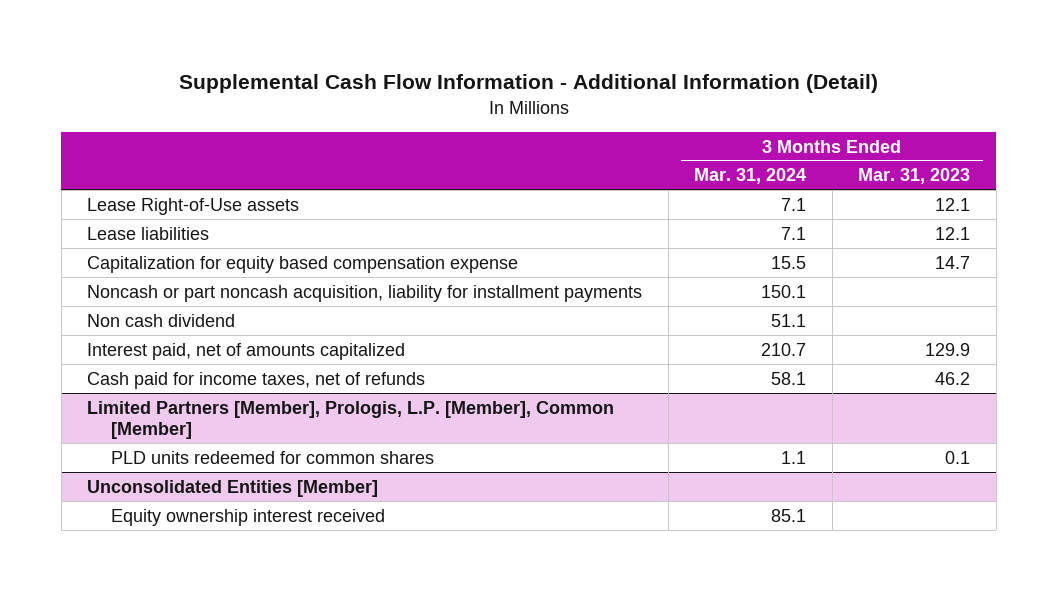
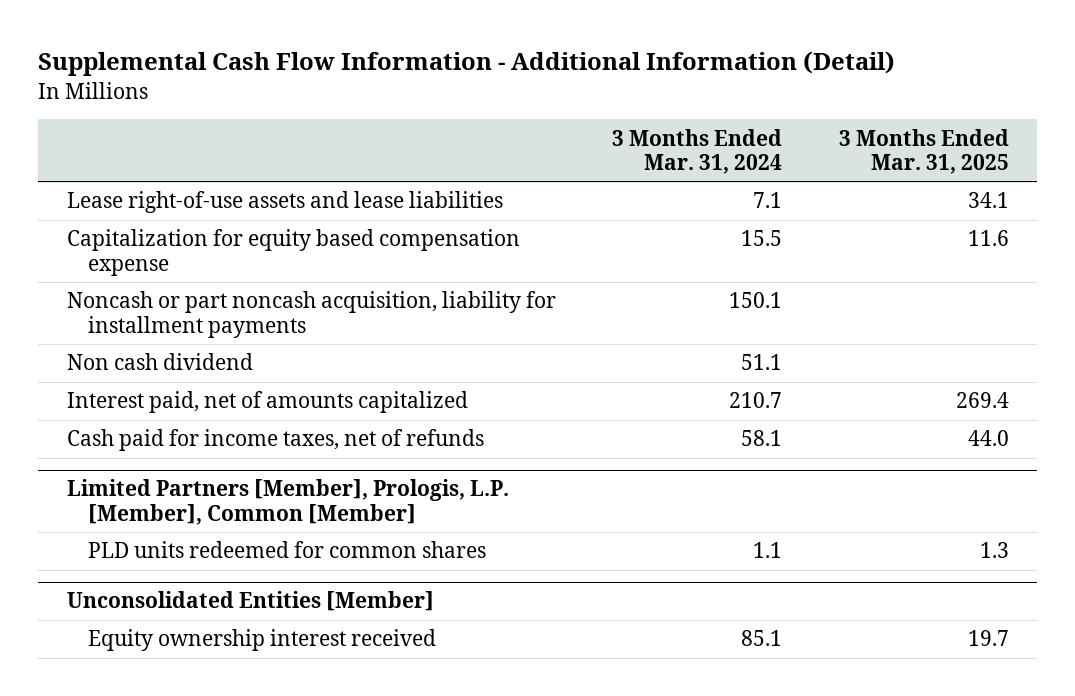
[858,168,971,185] Mar. 31, 2023 -> none
none -> [838,128,1009,174] 3 Months Ended Mar. 31, 2025
[87,226,210,240] Lease liabilities -> none
[87,197,300,215] Lease Right-of-Use assets -> [66,191,503,214] Lease right-of-use assets and lease liabilities

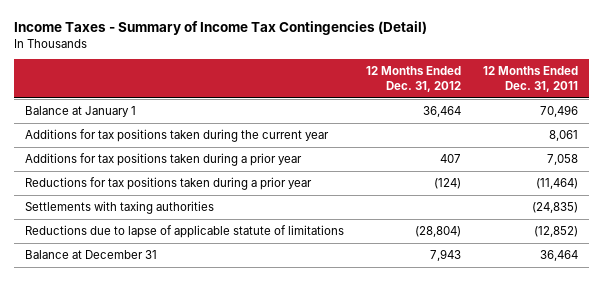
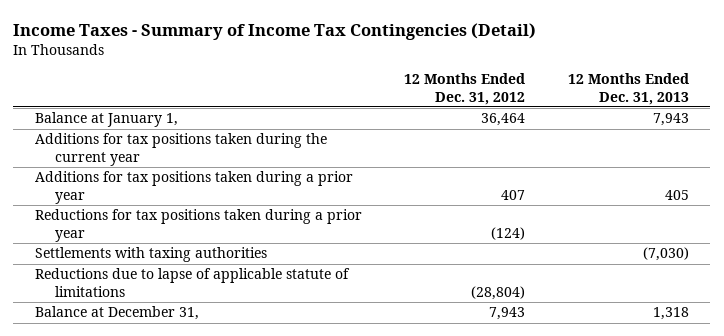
[482,66,578,93] 12 Months Ended Dec. 31, 2011 -> none
none -> [567,73,689,105] 12 Months Ended Dec. 31, 2013
[24,105,136,117] Balance at January 1 -> [34,112,178,128] Balance at January 1,
[24,249,157,259] Balance at December 31 -> [34,306,199,321] Balance at December 31,

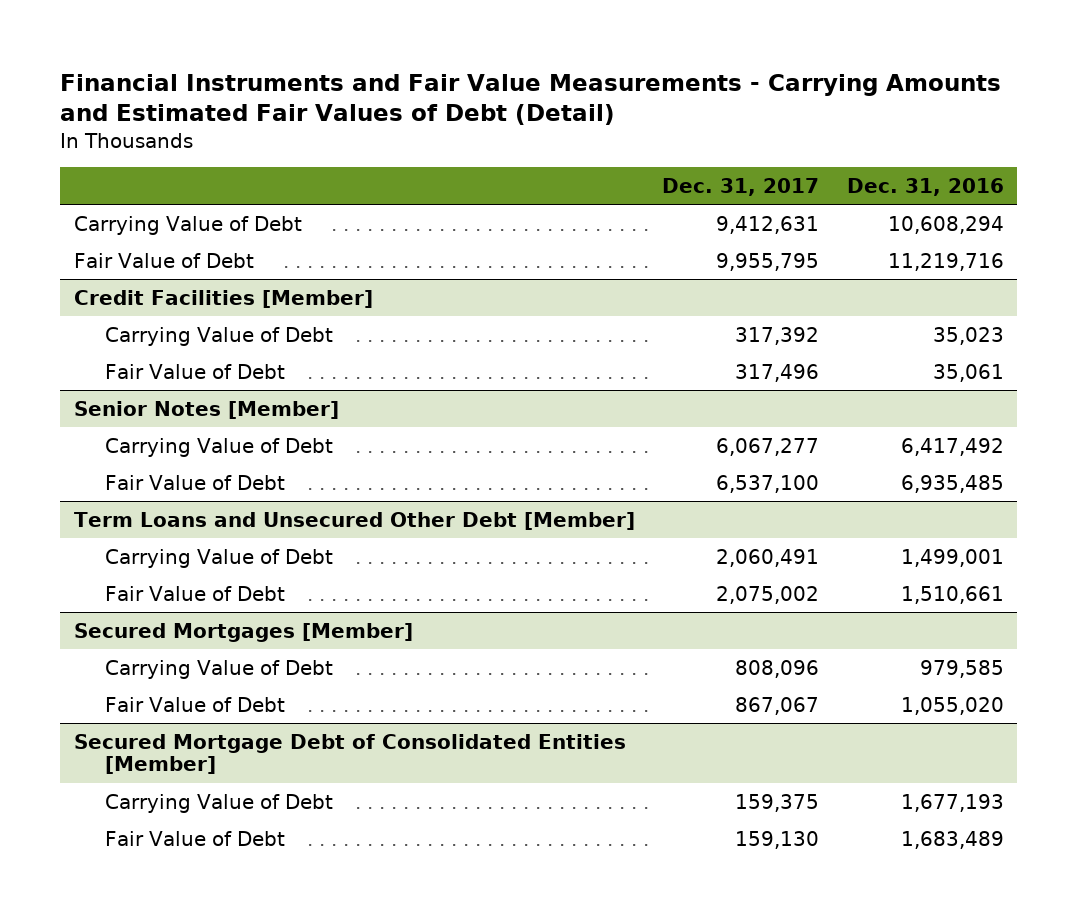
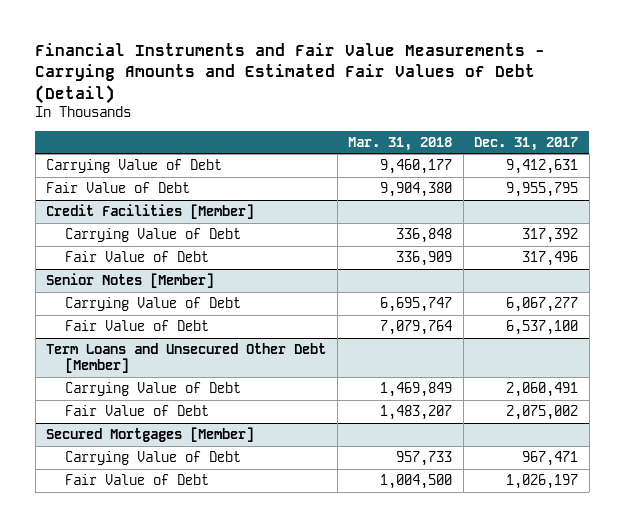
[846,178,1004,197] Dec. 31, 2016 -> none
none -> [348,136,453,151] Mar. 31, 2018
[74,733,627,775] Secured Mortgage Debt of Consolidated Entities [Member] -> none
[105,793,334,813] Carrying Value of Debt -> none
[105,830,286,846] Fair Value of Debt -> none
[735,659,820,678] 808,096 -> [522,451,579,467] 967,471
[735,696,820,715] 867,067 -> [506,474,579,490] 1,026,197

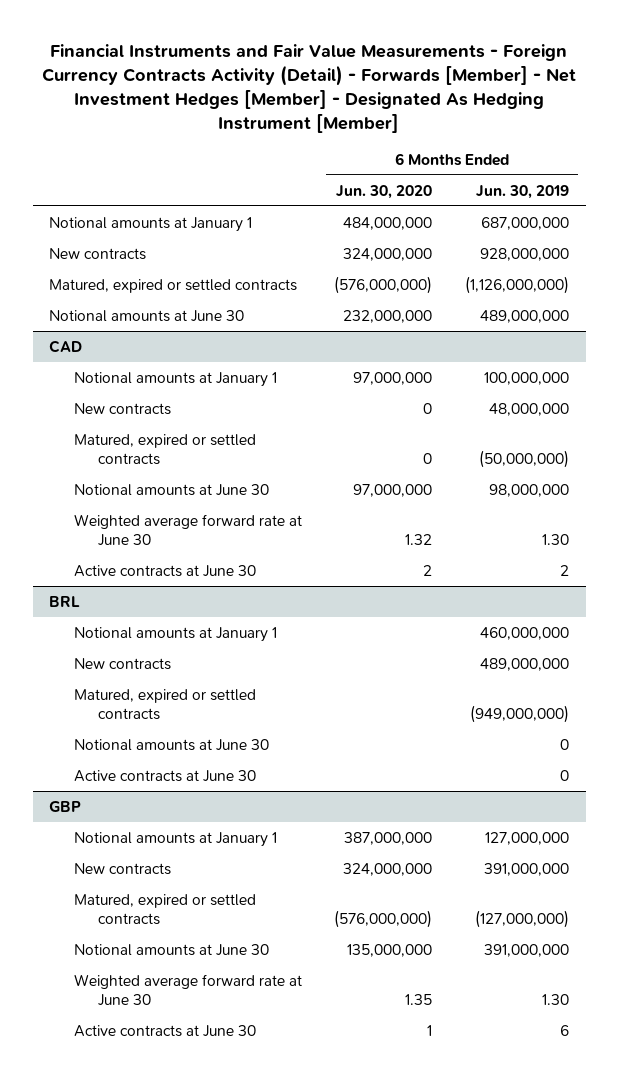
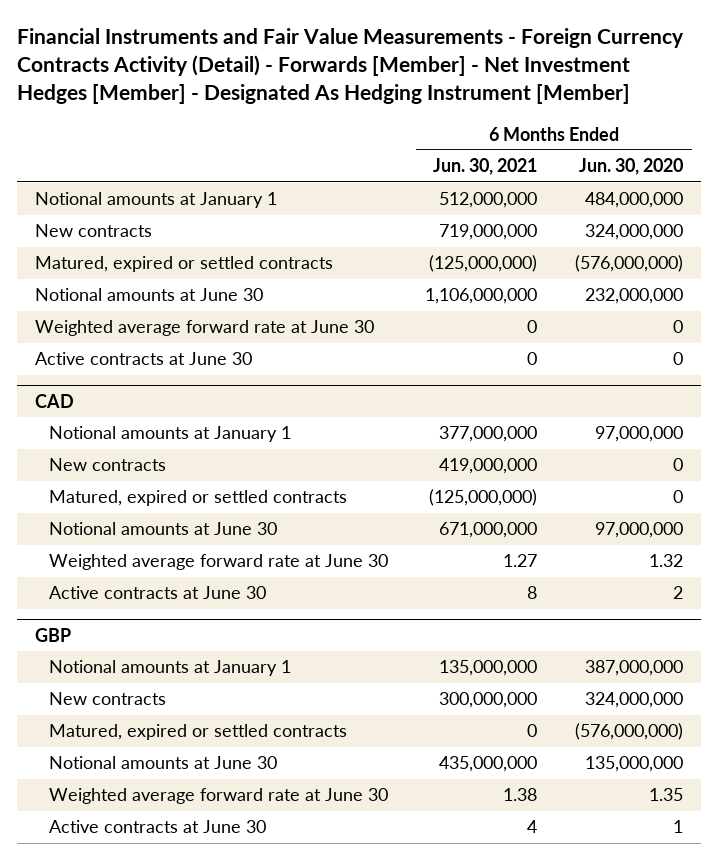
[476,184,570,199] Jun. 30, 2019 -> none
none -> [433,158,538,176] Jun. 30, 2021
none -> [35,320,375,337] Weighted average forward rate at June 30
none -> [35,352,253,366] Active contracts at June 30
[49,595,81,607] BRL -> none
[73,626,277,642] Notional amounts at January 1 -> none
[73,657,171,670] New contracts -> none
[73,688,256,720] Matured, expired or settled contracts -> none
[73,738,269,751] Notional amounts at June 30 -> none
[73,769,256,782] Active contracts at June 30 -> none

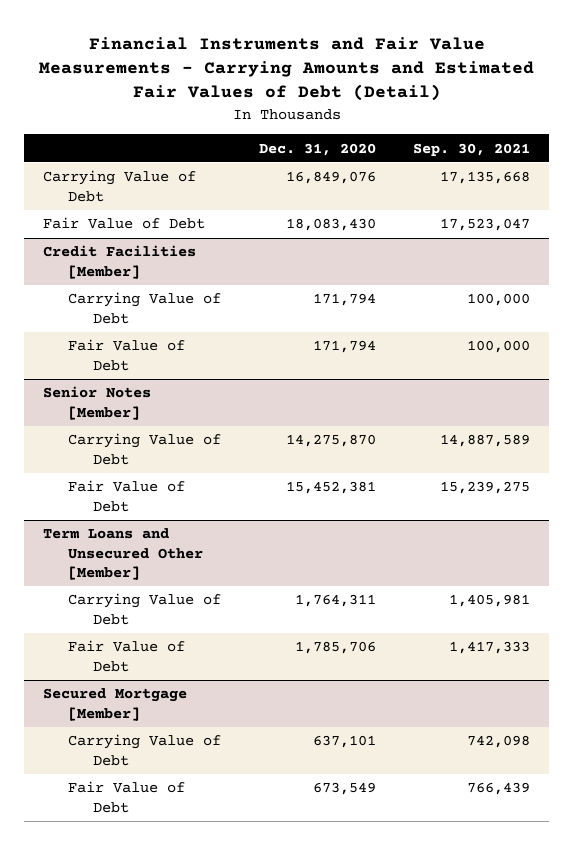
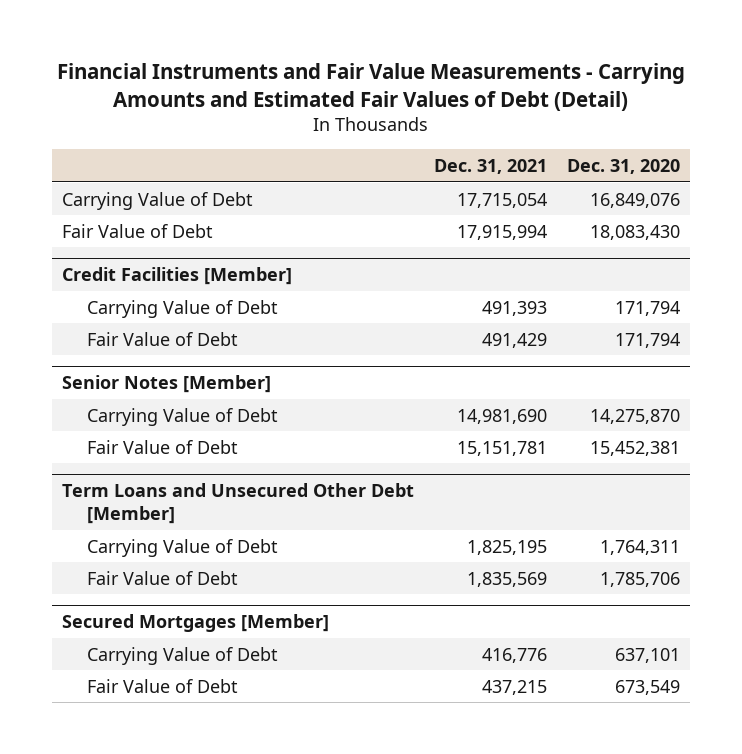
[412,142,530,156] Sep. 30, 2021 -> none
none -> [433,158,547,174] Dec. 31, 2021
[43,528,204,581] Term Loans and Unsecured Other [Member] -> [61,483,414,524] Term Loans and Unsecured Other Debt [Member]
[43,688,188,721] Secured Mortgage [Member] -> [61,614,329,633] Secured Mortgages [Member]

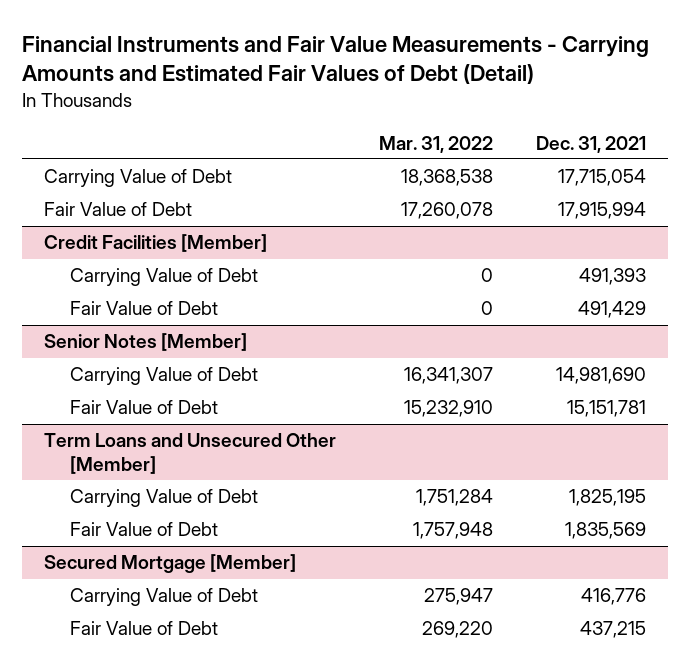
[567,158,681,174] Dec. 31, 2020 -> none
none -> [378,135,493,153] Mar. 31, 2022
[61,483,414,524] Term Loans and Unsecured Other Debt [Member] -> [43,433,336,474] Term Loans and Unsecured Other [Member]
[61,614,329,633] Secured Mortgages [Member] -> [43,554,296,574] Secured Mortgage [Member]

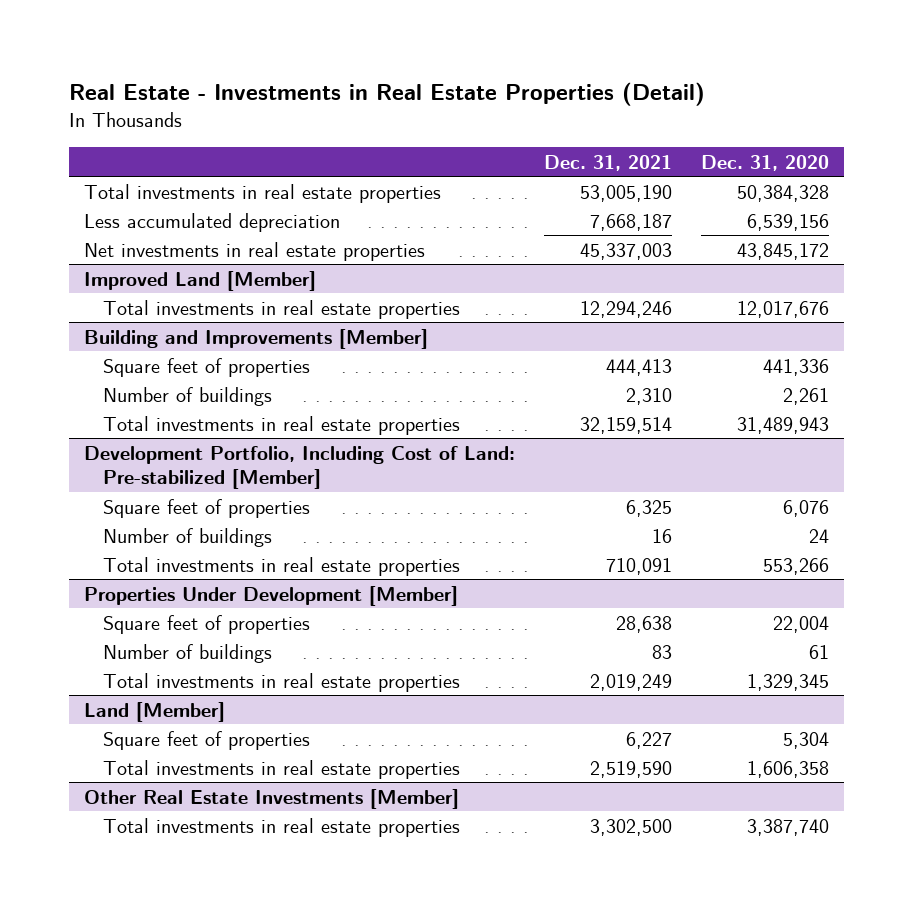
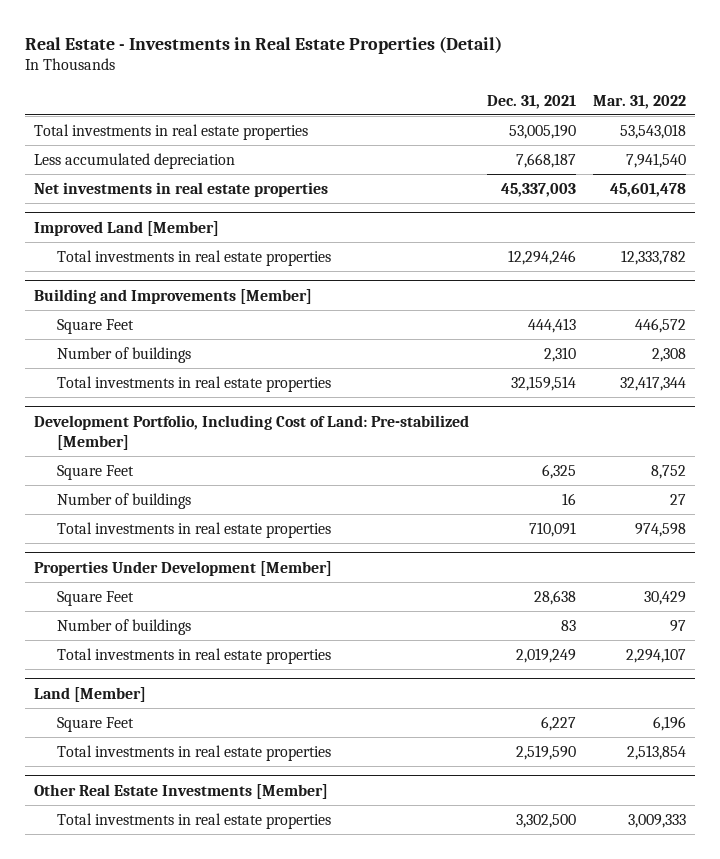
[701,154,830,171] Dec. 31, 2020 -> none
none -> [592,94,686,109] Mar. 31, 2022
[102,357,310,377] Square feet of properties -> [56,318,134,334] Square Feet
[102,498,310,518] Square feet of properties -> [56,464,134,480] Square Feet
[102,614,310,634] Square feet of properties -> [56,590,134,606] Square Feet
[102,730,310,750] Square feet of properties -> [56,716,134,732] Square Feet

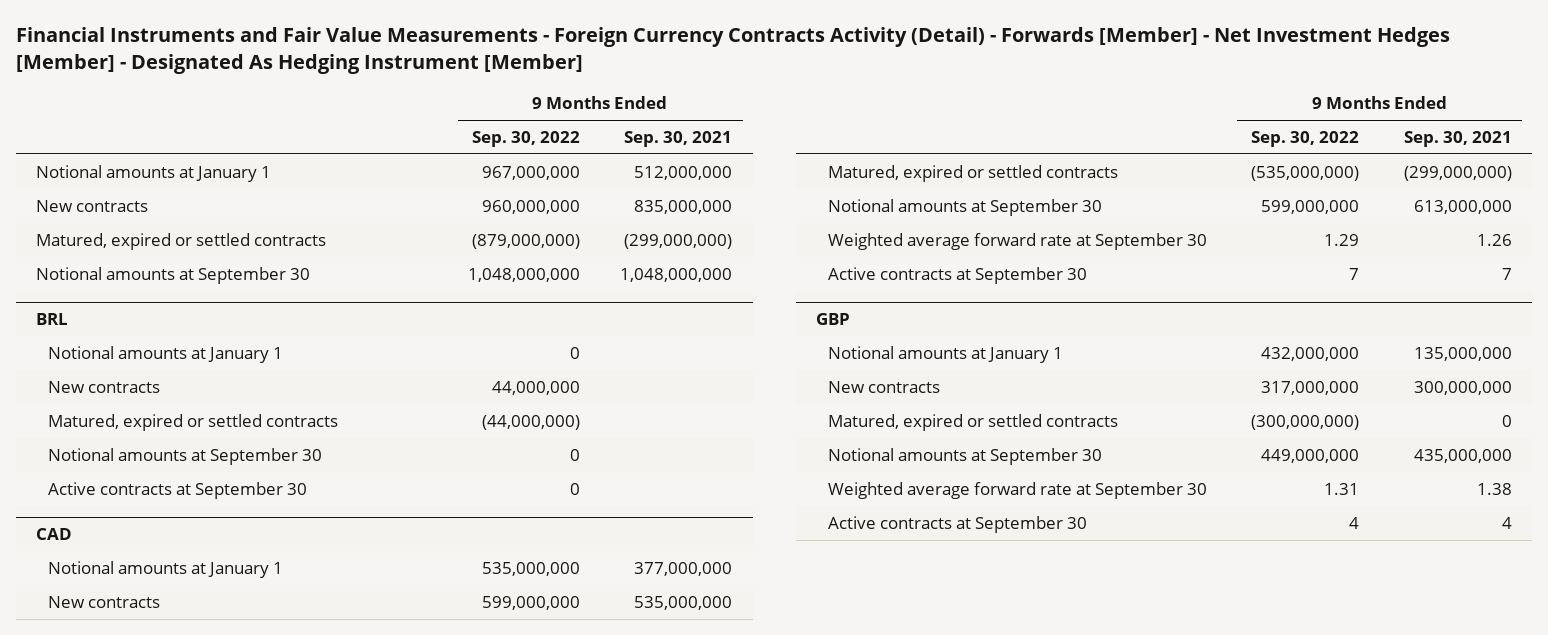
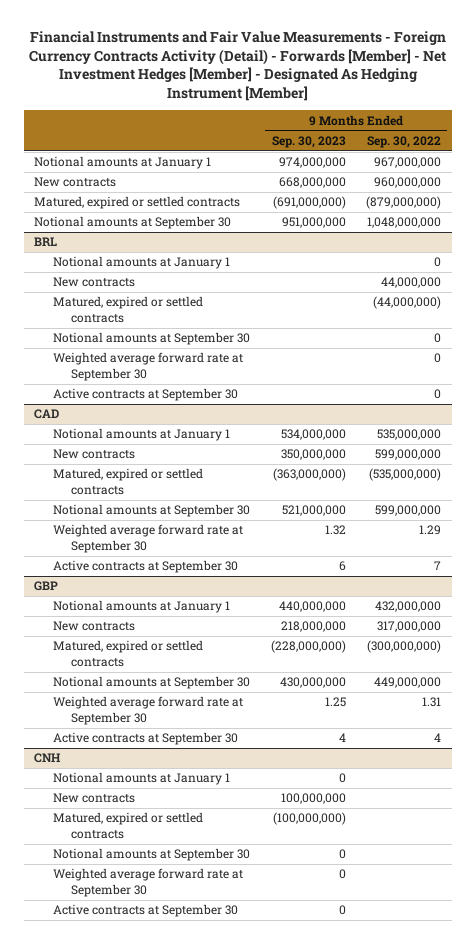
[624,131,733,148] Sep. 30, 2021 -> none
none -> [271,135,346,148] Sep. 30, 2023
none -> [52,352,243,381] Weighted average forward rate at September 30
none -> [34,753,62,764] CNH
none -> [52,772,230,786] Notional amounts at January 1
none -> [52,793,135,804] New contracts
none -> [52,812,203,839] Matured, expired or settled contracts
none -> [52,848,250,862] Notional amounts at September 30
none -> [52,868,243,897] Weighted average forward rate at September 30
none -> [52,904,238,918] Active contracts at September 30

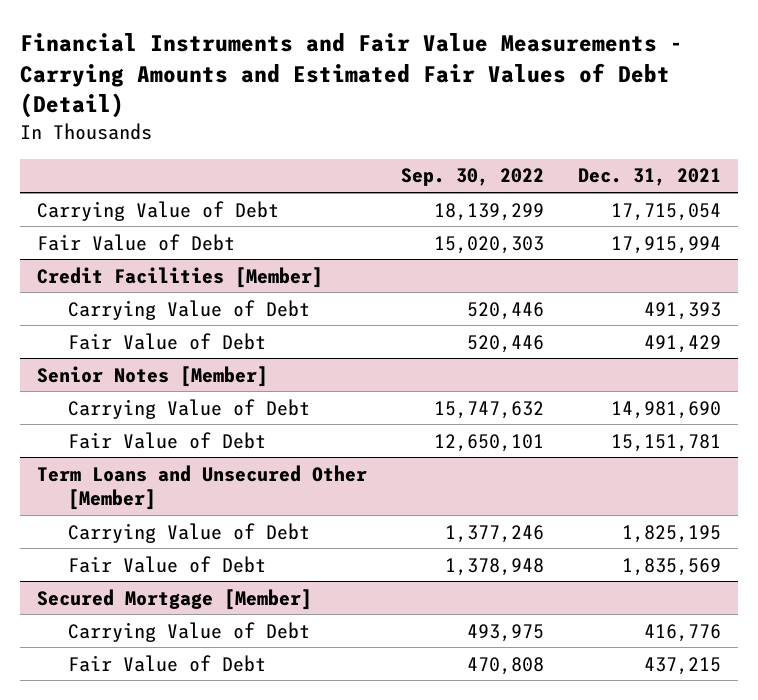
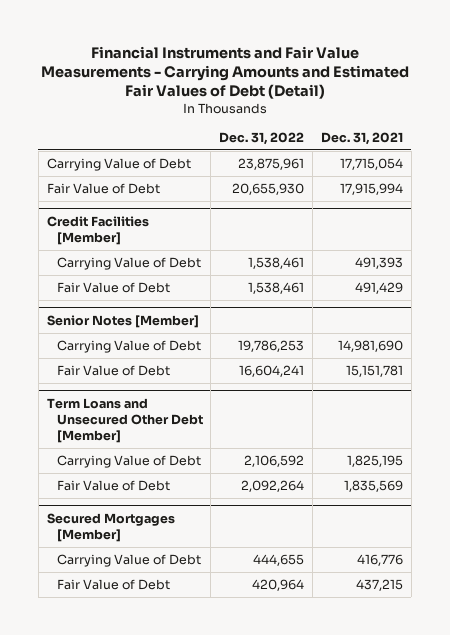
[401,168,545,187] Sep. 30, 2022 -> none
none -> [219,132,305,146] Dec. 31, 2022
[37,464,368,511] Term Loans and Unsecured Other [Member] -> [46,397,203,443] Term Loans and Unsecured Other Debt [Member]
[37,588,313,610] Secured Mortgage [Member] -> [46,512,175,542] Secured Mortgages [Member]

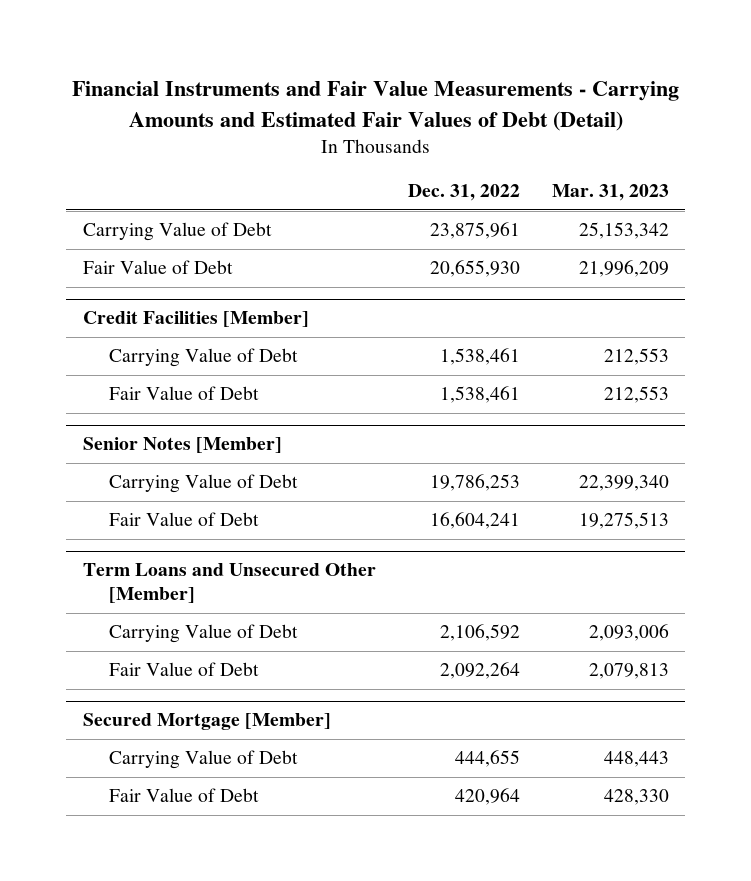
[320,132,403,146] Dec. 31, 2021 -> none
none -> [551,184,669,202] Mar. 31, 2023
[46,397,203,443] Term Loans and Unsecured Other Debt [Member] -> [82,563,376,604] Term Loans and Unsecured Other [Member]
[46,512,175,542] Secured Mortgages [Member] -> [82,713,331,731] Secured Mortgage [Member]

